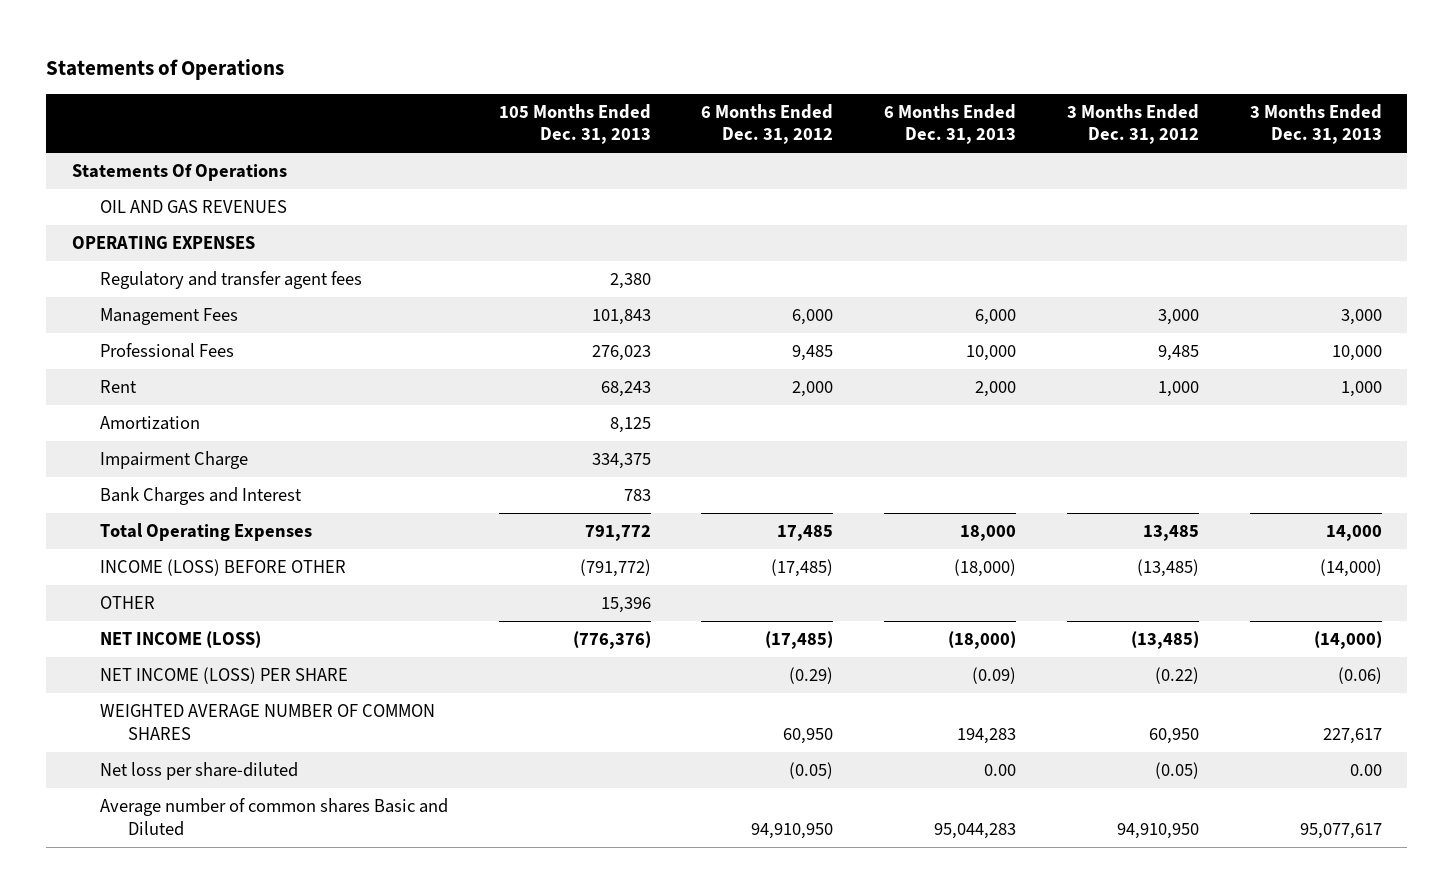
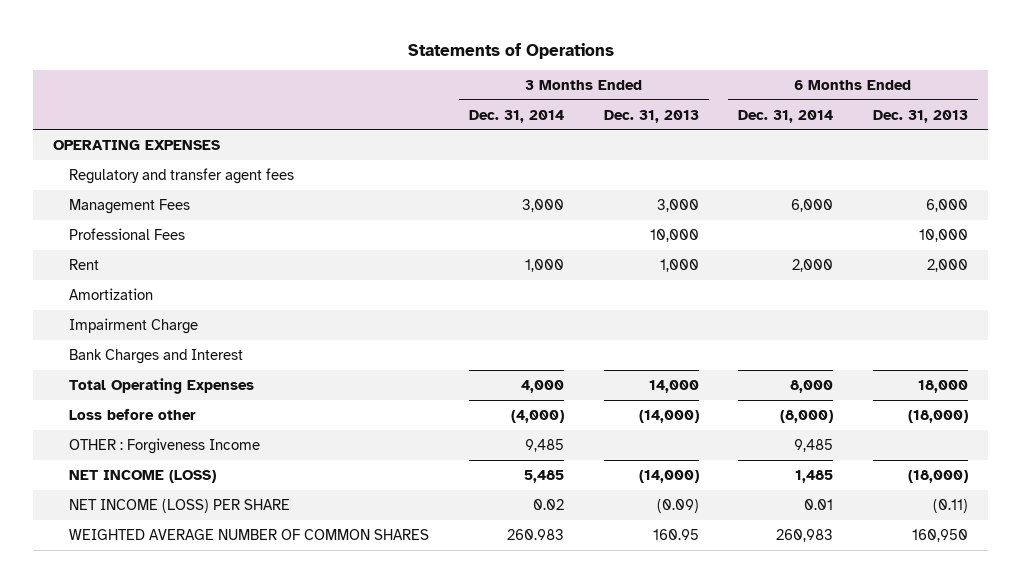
[498,103,651,145] 105 Months Ended Dec. 31, 2013 -> none
[701,103,834,145] 6 Months Ended Dec. 31, 2012 -> none
[1066,103,1199,145] 3 Months Ended Dec. 31, 2012 -> none
none -> [469,109,565,123] Dec. 31, 2014
none -> [738,109,834,123] Dec. 31, 2014
[71,164,287,182] Statements Of Operations -> none
[100,200,288,214] OIL AND GAS REVENUES -> none
[100,559,347,577] INCOME (LOSS) BEFORE OTHER -> [69,408,197,420] Loss before other
[100,596,156,610] OTHER -> [69,437,261,454] OTHER : Forgiveness Income
[100,762,299,781] Net loss per share-diluted -> none
[100,798,449,836] Average number of common shares Basic and Diluted -> none
[972,667,1017,685] (0.09) -> [933,498,969,513] (0.11)
[1337,667,1382,685] (0.06) -> [656,498,699,513] (0.09)
[957,727,1017,744] 194,283 -> [912,528,969,542] 160,950
[1322,727,1382,744] 227,617 -> [652,528,699,540] 160.95

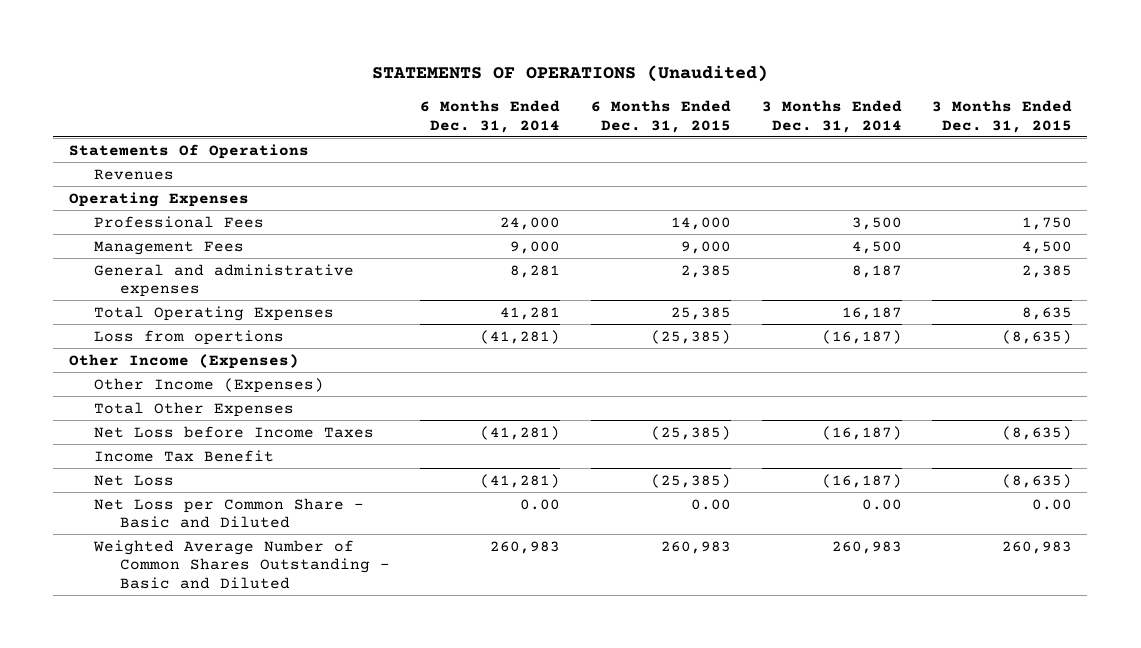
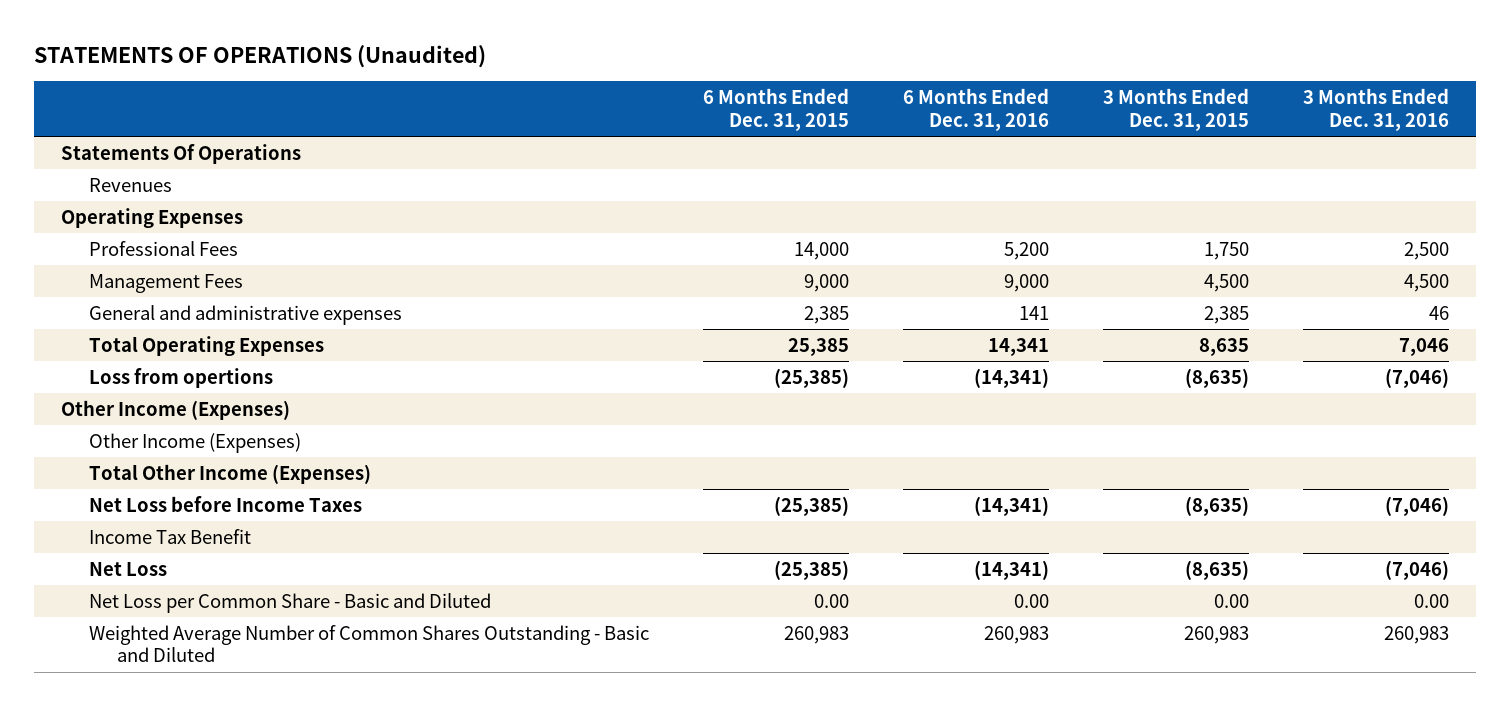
[420,99,561,133] 6 Months Ended Dec. 31, 2014 -> none
[761,99,902,133] 3 Months Ended Dec. 31, 2014 -> none
none -> [903,88,1050,131] 6 Months Ended Dec. 31, 2016
none -> [1302,88,1449,131] 3 Months Ended Dec. 31, 2016
[94,401,295,417] Total Other Expenses -> [89,463,372,484] Total Other Income (Expenses)

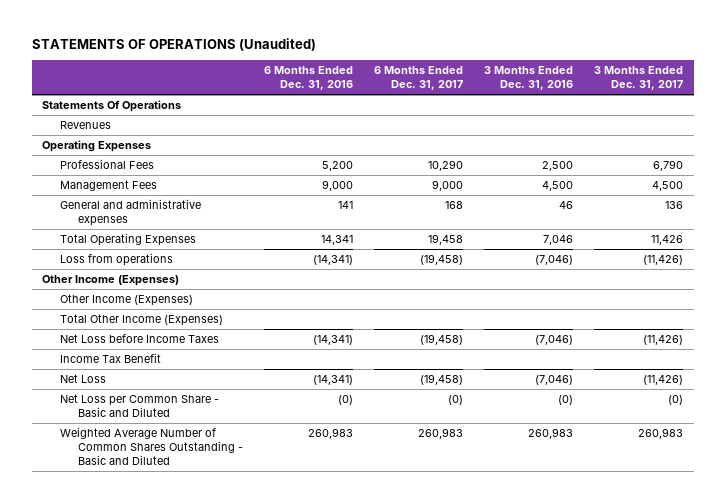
[703,88,850,131] 6 Months Ended Dec. 31, 2015 -> none
[1102,88,1249,131] 3 Months Ended Dec. 31, 2015 -> none
none -> [373,66,463,91] 6 Months Ended Dec. 31, 2017
none -> [594,66,684,91] 3 Months Ended Dec. 31, 2017
[89,367,274,388] Loss from opertions -> [59,252,173,266] Loss from operations
[1014,593,1050,608] 0.00 -> [337,394,353,405] (0)
[1413,593,1449,608] 0.00 -> [558,394,574,405] (0)

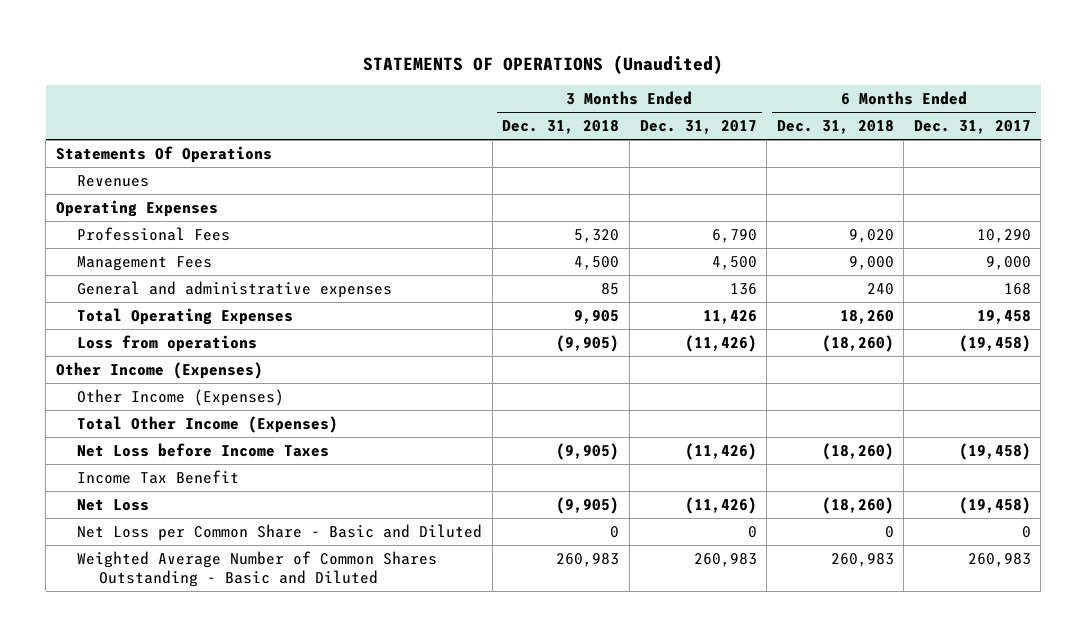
[263,66,353,91] 6 Months Ended Dec. 31, 2016 -> none
[484,66,574,91] 3 Months Ended Dec. 31, 2016 -> none
none -> [502,120,620,135] Dec. 31, 2018
none -> [776,120,894,135] Dec. 31, 2018
[447,394,463,405] (0) -> [1021,526,1031,539] 0
[668,394,684,405] (0) -> [747,526,757,539] 0

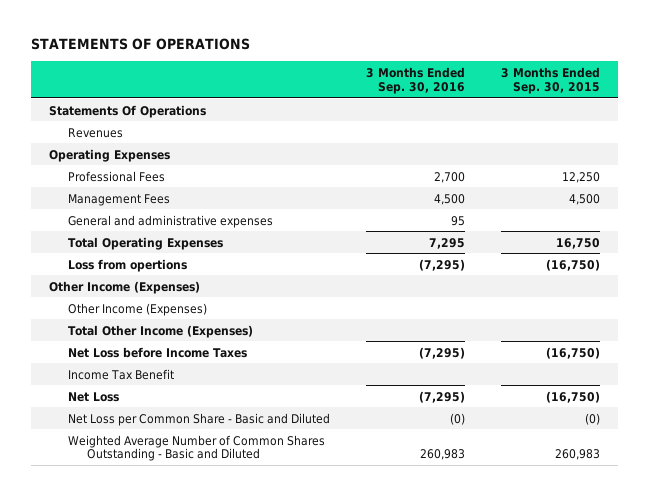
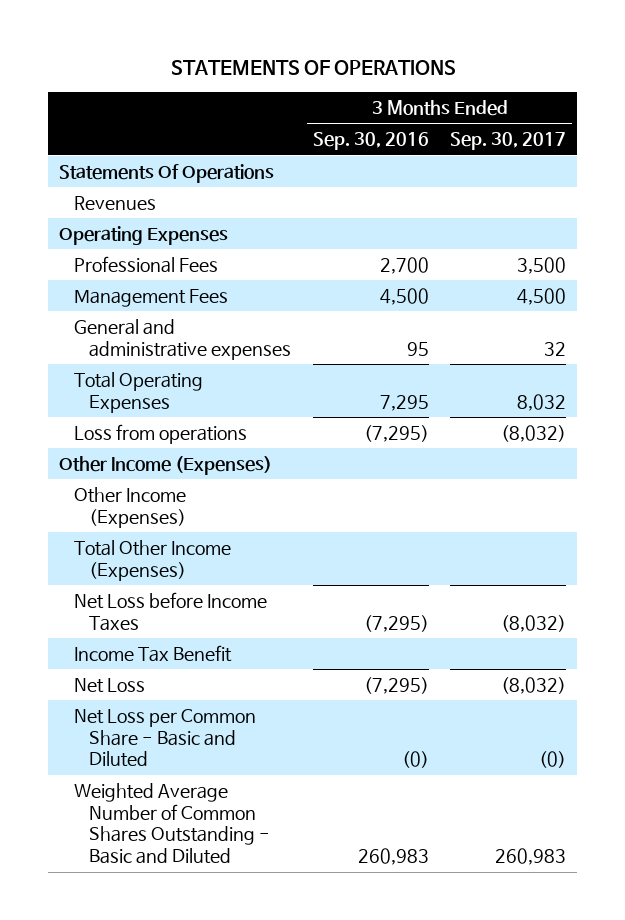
[500,66,600,94] 3 Months Ended Sep. 30, 2015 -> none
none -> [450,132,567,151] Sep. 30, 2017
[67,258,187,272] Loss from opertions -> [74,423,248,444] Loss from operations

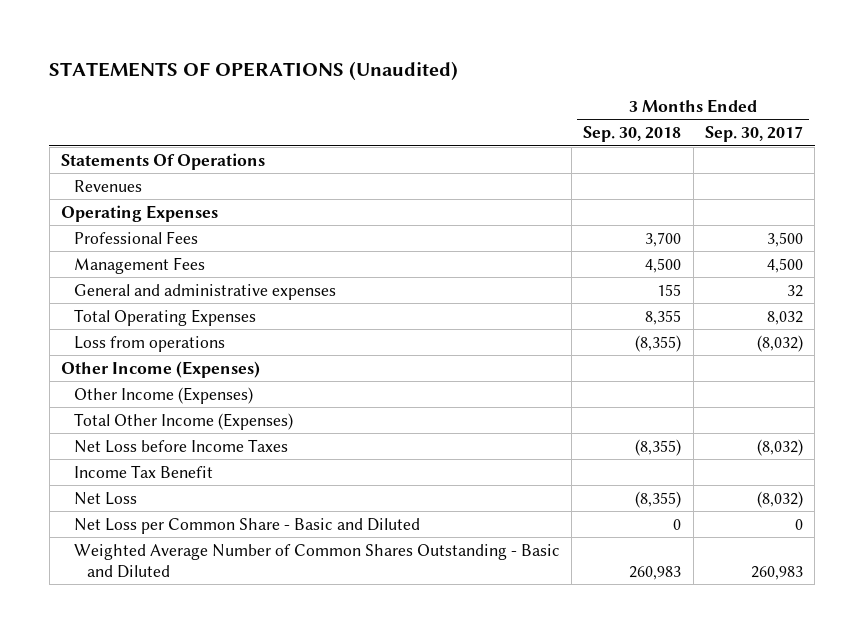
[170,60,456,76] STATEMENTS OF OPERATIONS -> [49,60,459,81] STATEMENTS OF OPERATIONS (Unaudited)
[312,132,429,151] Sep. 30, 2016 -> none
none -> [583,126,682,143] Sep. 30, 2018
[539,751,567,769] (0) -> [794,518,803,530] 0

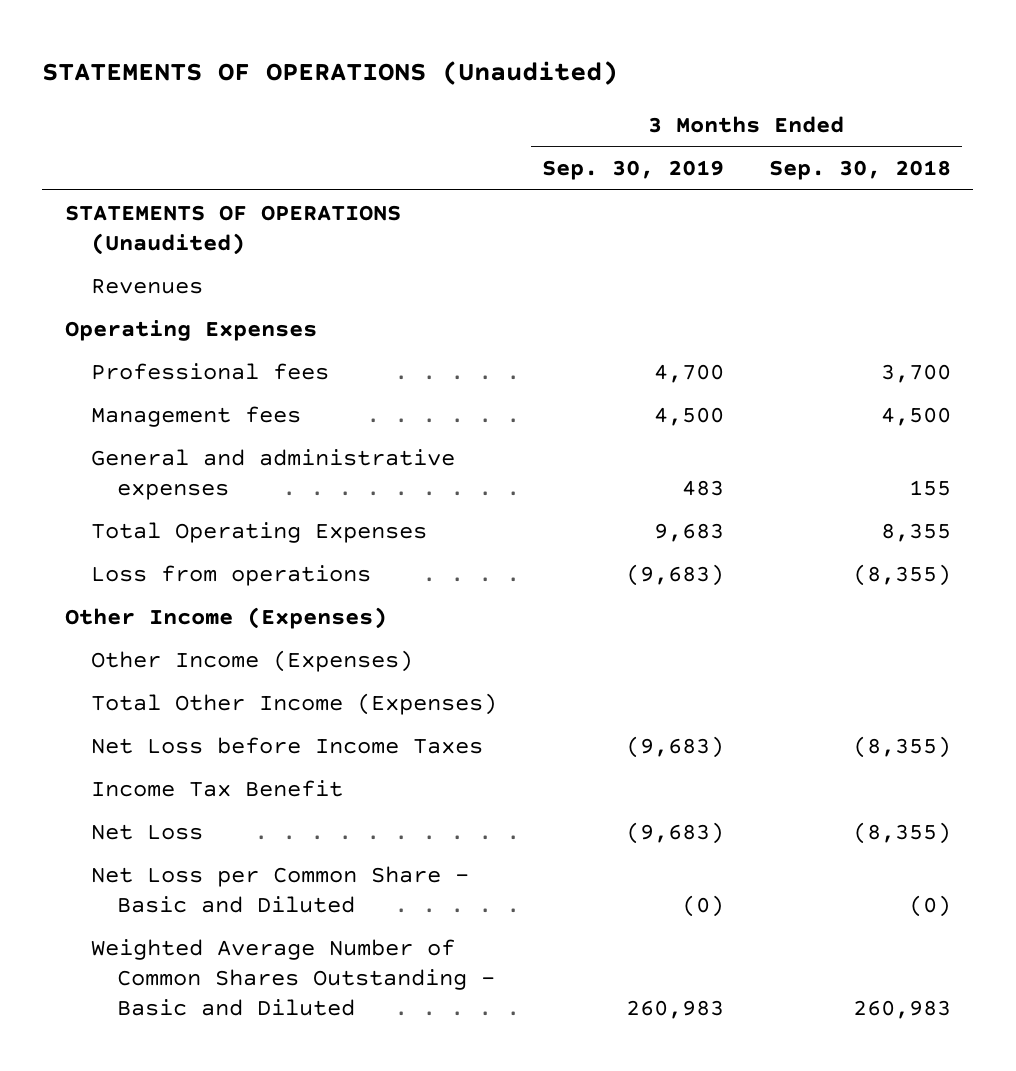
[704,126,803,143] Sep. 30, 2017 -> none
none -> [541,160,724,181] Sep. 30, 2019
[60,152,265,170] Statements Of Operations -> [64,204,401,255] STATEMENTS OF OPERATIONS (Unaudited)
[73,230,198,244] Professional Fees -> [91,362,330,380] Professional fees
[73,256,205,274] Management Fees -> [91,405,302,427] Management fees
[673,518,682,530] 0 -> [908,894,951,917] (0)

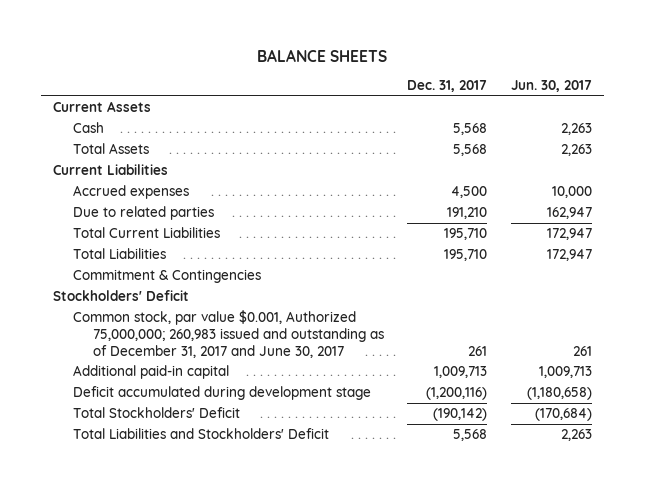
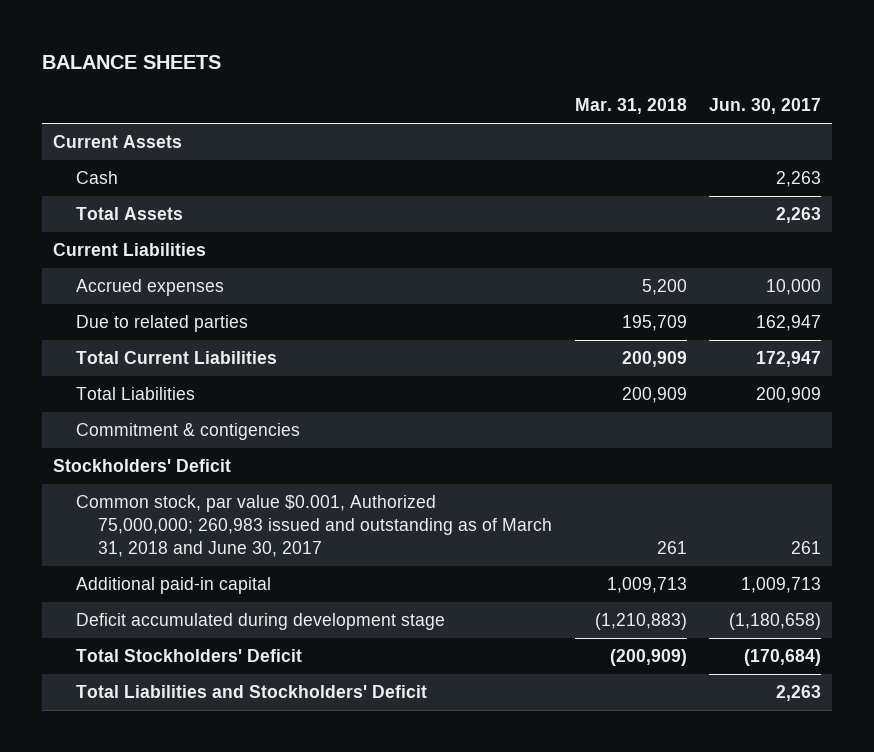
[407,80,488,93] Dec. 31, 2017 -> none
none -> [574,98,687,115] Mar. 31, 2018
[546,249,592,262] 172,947 -> [756,387,822,404] 200,909
[72,269,261,284] Commitment & Contingencies -> [75,423,300,441] Commitment & contigencies
[72,310,384,358] Common stock, par value $0.001, Authorized 75,000,000; 260,983 issued and outstanding as of December 31, 2017 and June 30, 2017 -> [75,495,553,557] Common stock, par value $0.001, Authorized 75,000,000; 260,983 issued and outstanding as of March 31, 2018 and June 30, 2017

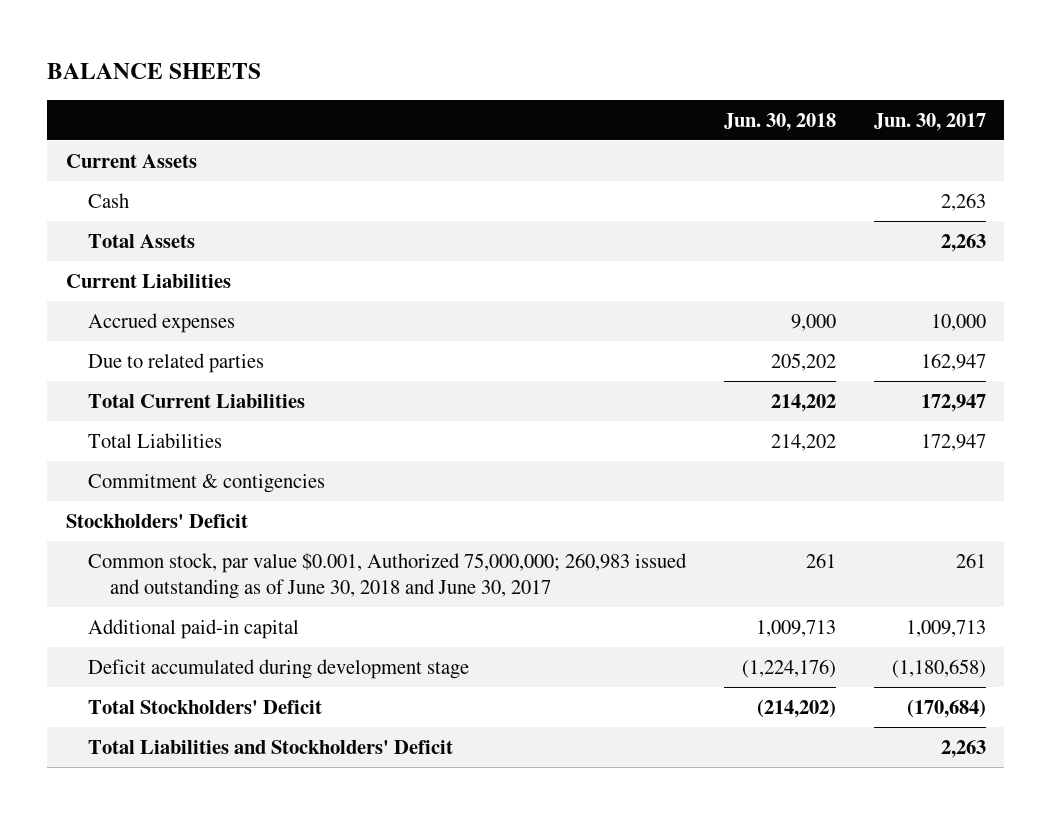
[574,98,687,115] Mar. 31, 2018 -> none
none -> [723,112,836,131] Jun. 30, 2018
[756,387,822,404] 200,909 -> [920,433,986,451] 172,947
[75,495,553,557] Common stock, par value $0.001, Authorized 75,000,000; 260,983 issued and outstanding as of March 31, 2018 and June 30, 2017 -> [88,552,688,600] Common stock, par value $0.001, Authorized 75,000,000; 260,983 issued and outstanding as of June 30, 2018 and June 30, 2017

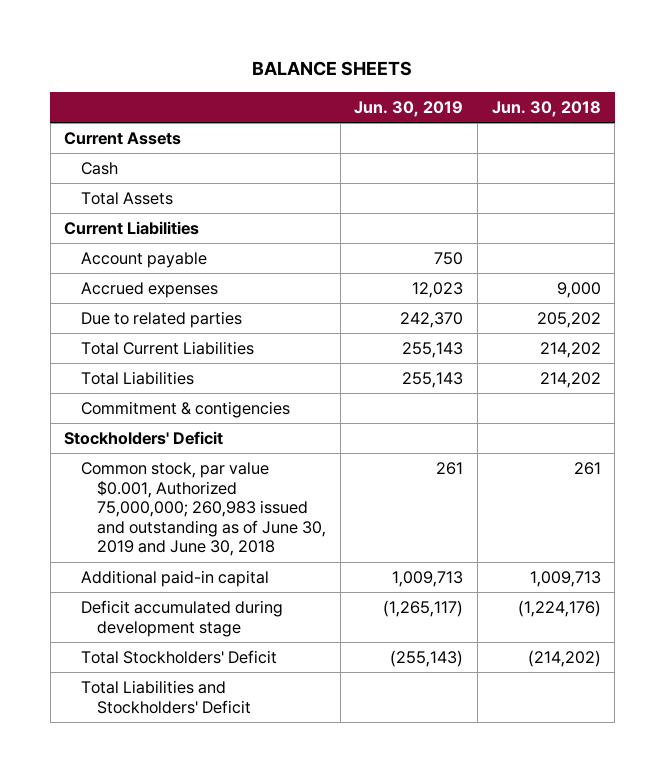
[873,112,986,131] Jun. 30, 2017 -> none
none -> [354,100,464,117] Jun. 30, 2019
none -> [80,251,207,268] Account payable
[88,552,688,600] Common stock, par value $0.001, Authorized 75,000,000; 260,983 issued and outstanding as of June 30, 2018 and June 30, 2017 -> [80,461,326,557] Common stock, par value $0.001, Authorized 75,000,000; 260,983 issued and outstanding as of June 30, 2019 and June 30, 2018

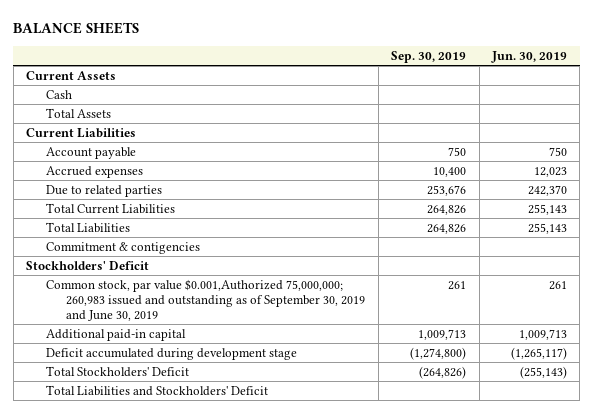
[491,100,601,117] Jun. 30, 2018 -> none
none -> [391,50,467,63] Sep. 30, 2019
[80,461,326,557] Common stock, par value $0.001, Authorized 75,000,000; 260,983 issued and outstanding as of June 30, 2019 and June 30, 2018 -> [46,278,366,321] Common stock, par value $0.001,Authorized 75,000,000; 260,983 issued and outstanding as of September 30, 2019 and June 30, 2019

